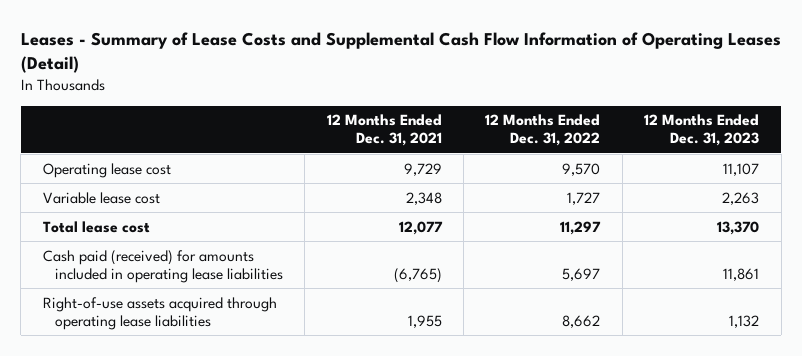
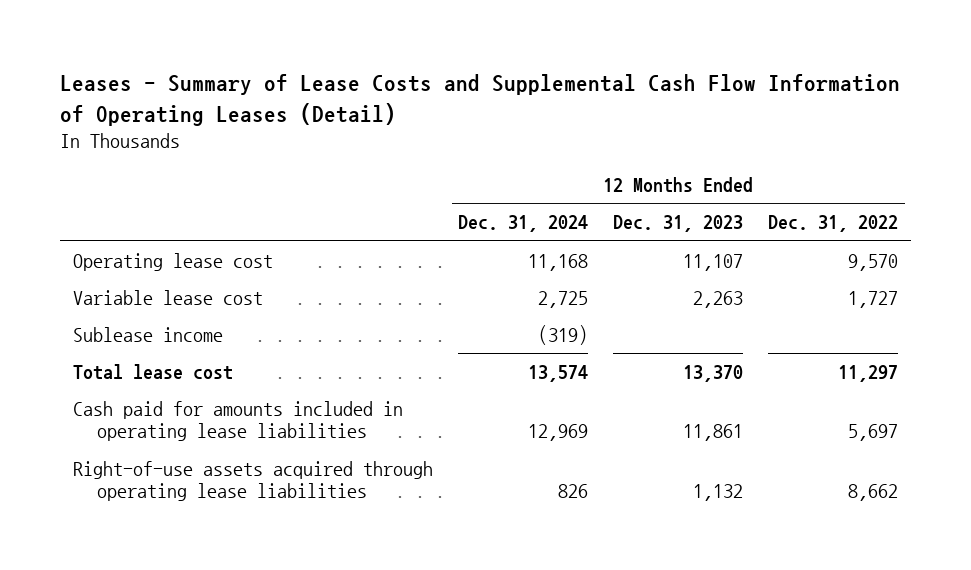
[326,114,442,147] 12 Months Ended Dec. 31, 2021 -> none
none -> [458,215,589,233] Dec. 31, 2024
none -> [72,326,223,342] Sublease income
[42,249,283,283] Cash paid (received) for amounts included in operating lease liabilities -> [72,400,403,442] Cash paid for amounts included in operating lease liabilities

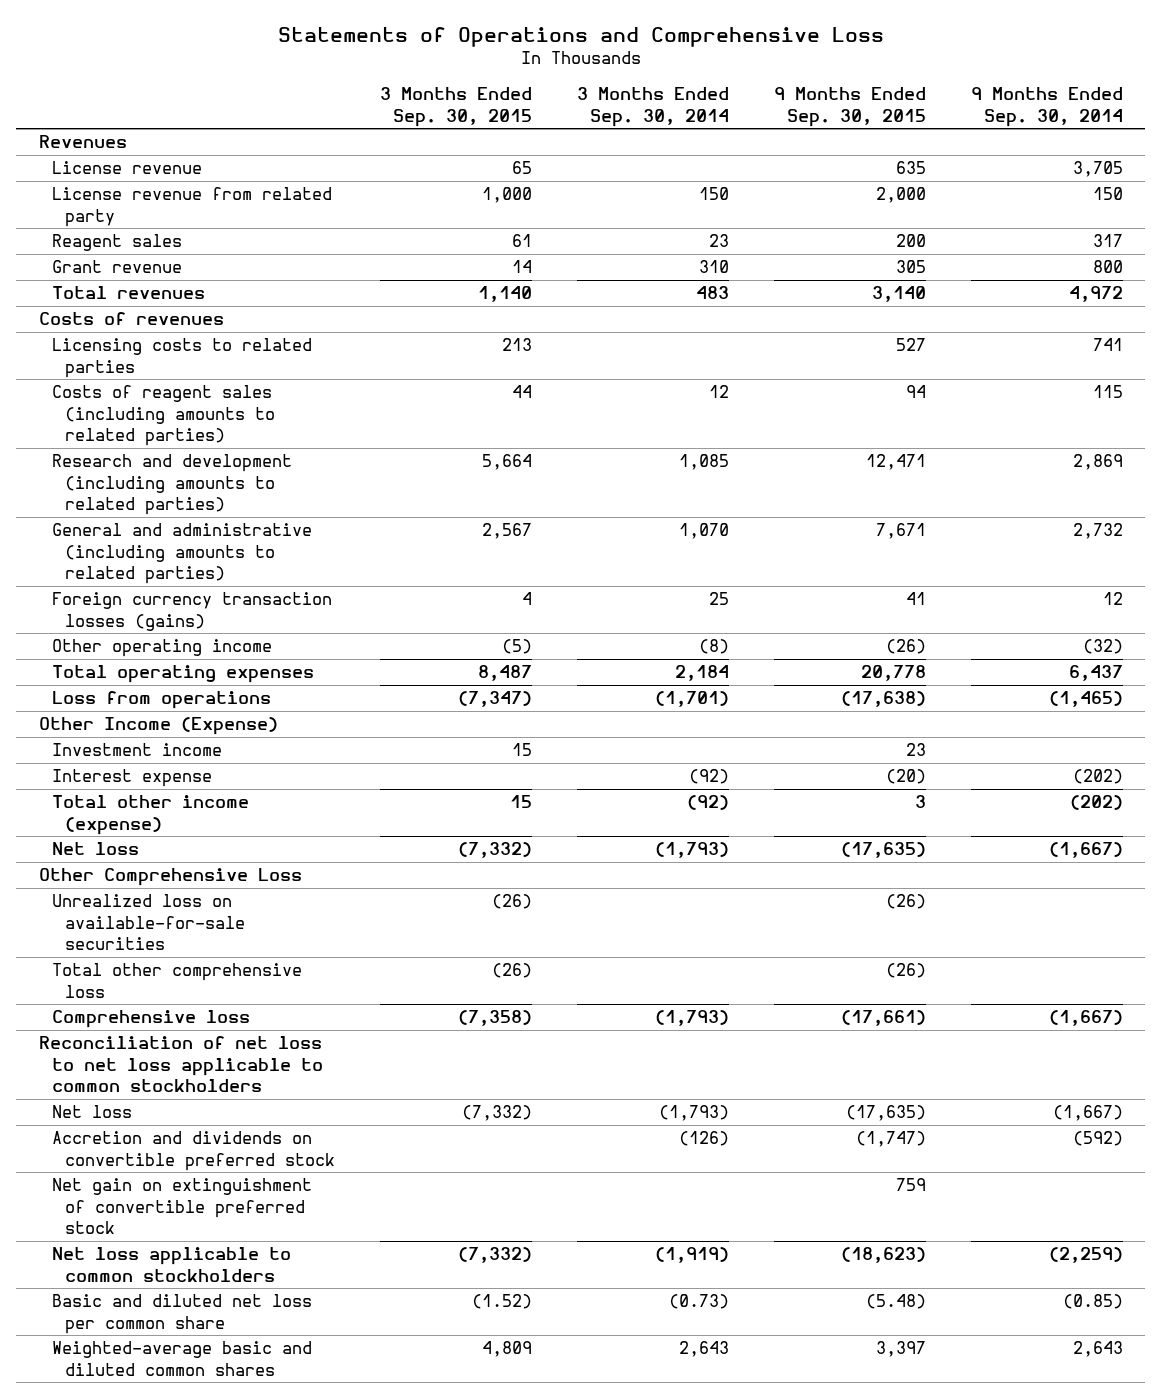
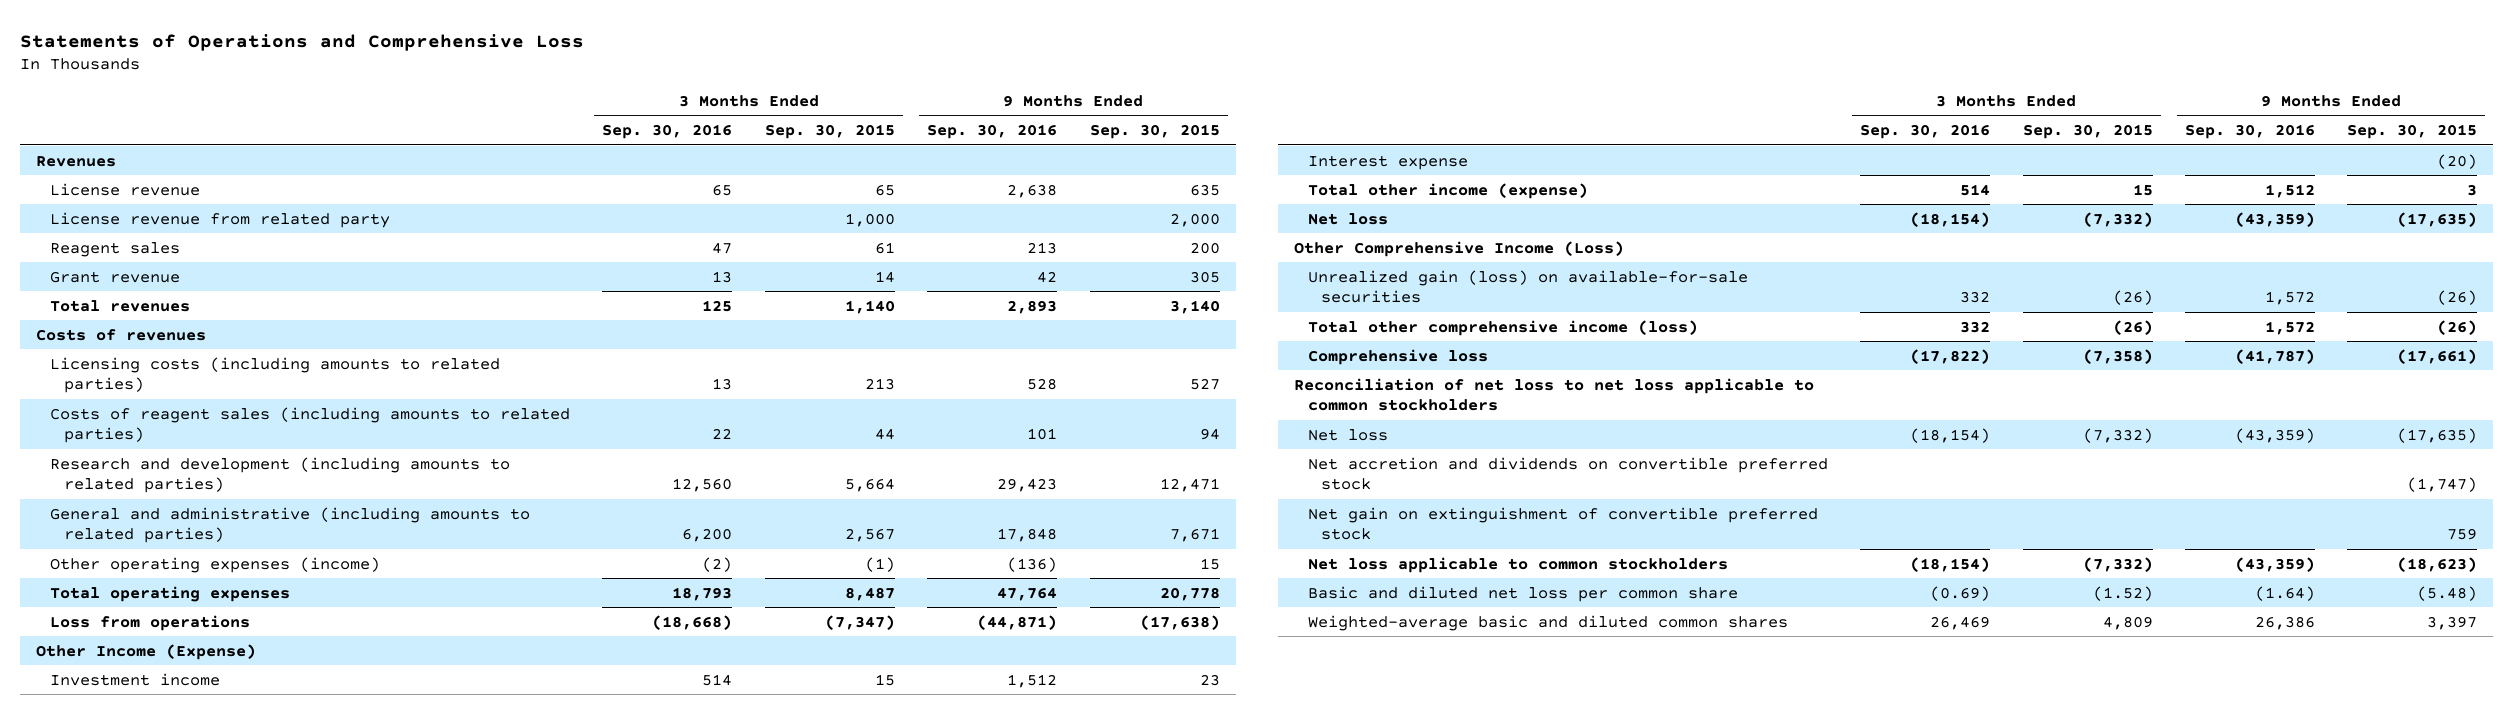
[577,87,730,127] 3 Months Ended Sep. 30, 2014 -> none
[970,87,1123,127] 9 Months Ended Sep. 30, 2014 -> none
none -> [602,124,733,140] Sep. 30, 2016
none -> [927,124,1058,140] Sep. 30, 2016
[52,338,313,378] Licensing costs to related parties -> [50,356,501,394] Licensing costs (including amounts to related parties)
[52,592,333,631] Foreign currency transaction losses (gains) -> none
[52,639,273,658] Other operating income -> [50,556,381,573] Other operating expenses (income)
[502,639,533,655] (5) -> [864,556,895,572] (1)
[885,639,926,655] (26) -> [1199,557,1220,570] 15
[38,868,302,887] Other Comprehensive Loss -> [1294,240,1625,257] Other Comprehensive Income (Loss)
[52,894,246,950] Unrealized loss on available-for-sale securities -> [1307,269,1748,304] Unrealized gain (loss) on available-for-sale securities
[52,963,303,998] Total other comprehensive loss -> [1307,319,1698,336] Total other comprehensive income (loss)
[52,1131,336,1171] Accretion and dividends on convertible preferred stock -> [1307,456,1828,491] Net accretion and dividends on convertible preferred stock

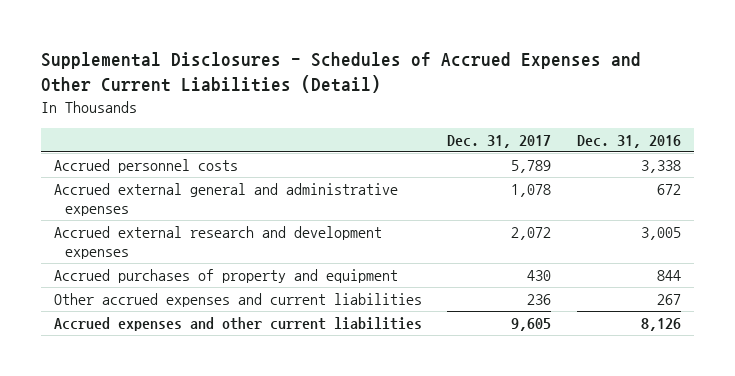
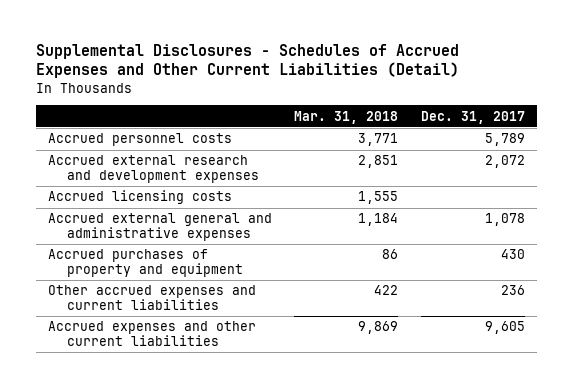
[577,134,682,148] Dec. 31, 2016 -> none
none -> [294,110,399,124] Mar. 31, 2018
none -> [47,190,232,205] Accrued licensing costs
[53,183,398,216] Accrued external general and administrative expenses -> [47,213,272,242] Accrued external general and administrative expenses

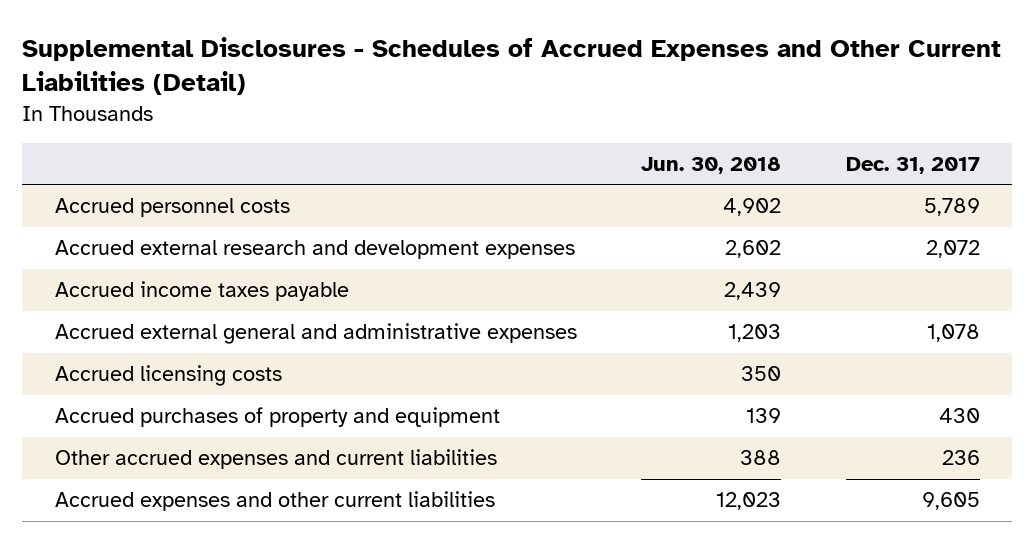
[294,110,399,124] Mar. 31, 2018 -> none
none -> [641,156,782,174] Jun. 30, 2018
none -> [54,281,349,302] Accrued income taxes payable
[47,190,232,205] Accrued licensing costs -> [54,365,282,387] Accrued licensing costs

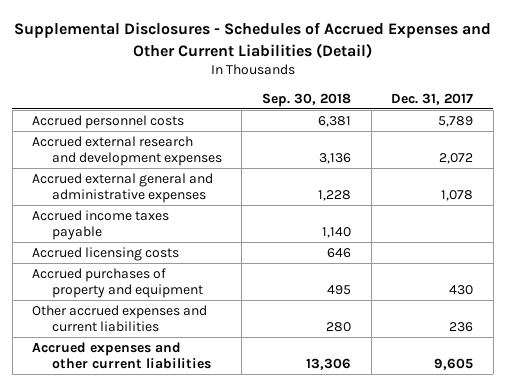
[641,156,782,174] Jun. 30, 2018 -> none
none -> [261,93,351,108] Sep. 30, 2018
[54,281,349,302] Accrued income taxes payable -> [32,209,170,240] Accrued income taxes payable

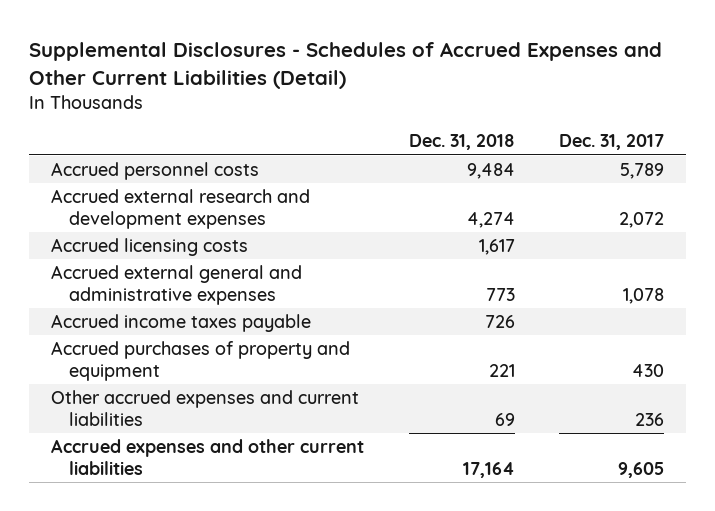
[261,93,351,108] Sep. 30, 2018 -> none
none -> [408,134,515,151] Dec. 31, 2018
[32,246,180,261] Accrued licensing costs -> [51,237,249,256] Accrued licensing costs

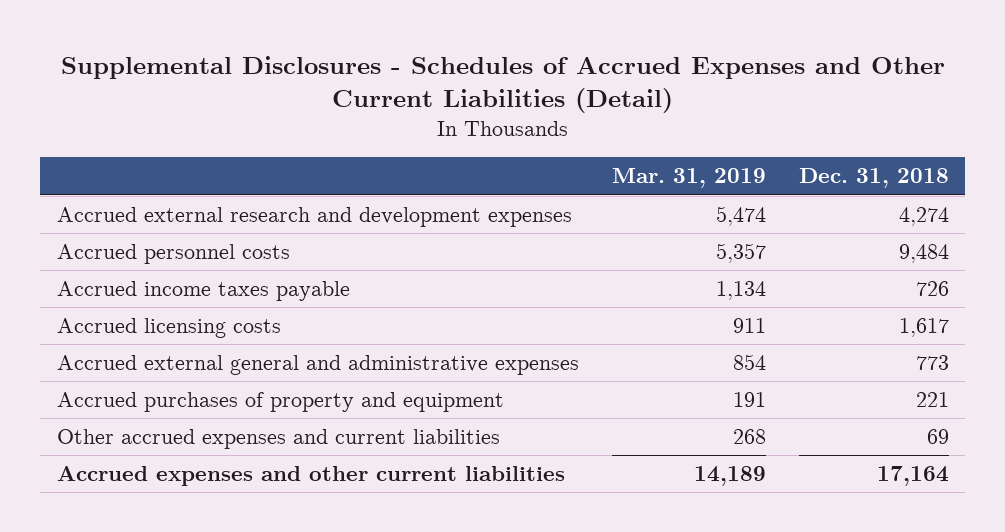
[558,134,664,151] Dec. 31, 2017 -> none
none -> [611,168,766,189] Mar. 31, 2019
[51,161,260,180] Accrued personnel costs -> [56,244,290,265] Accrued personnel costs
[51,313,312,332] Accrued income taxes payable -> [56,281,350,302] Accrued income taxes payable

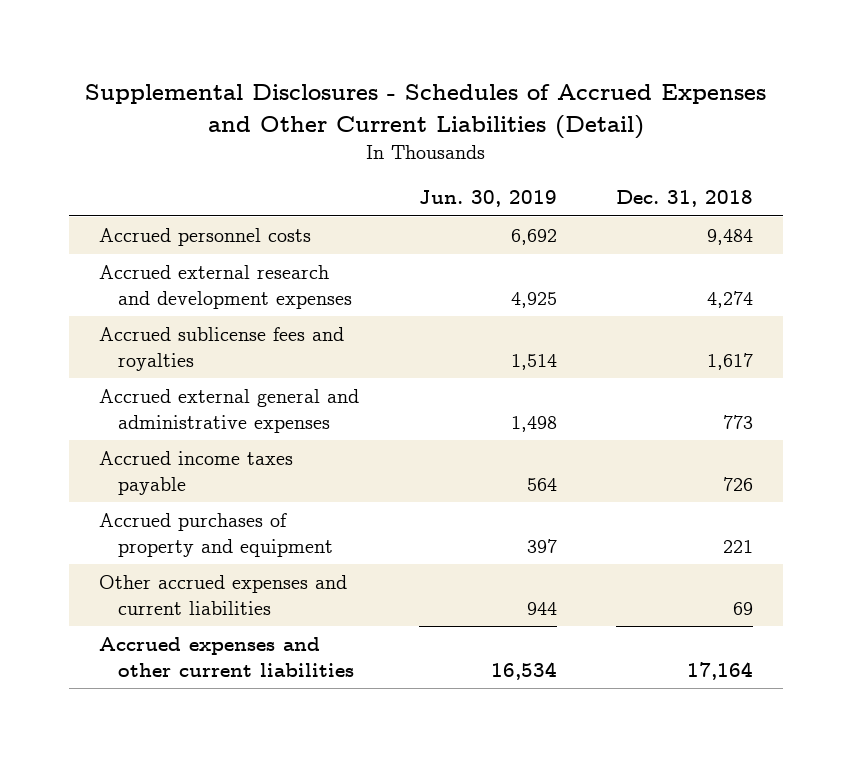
[611,168,766,189] Mar. 31, 2019 -> none
none -> [418,190,557,208] Jun. 30, 2019
[56,207,572,228] Accrued external research and development expenses -> [98,265,352,309] Accrued external research and development expenses
[56,318,281,339] Accrued licensing costs -> [98,327,344,371] Accrued sublicense fees and royalties
[56,281,350,302] Accrued income taxes payable -> [98,451,293,495] Accrued income taxes payable

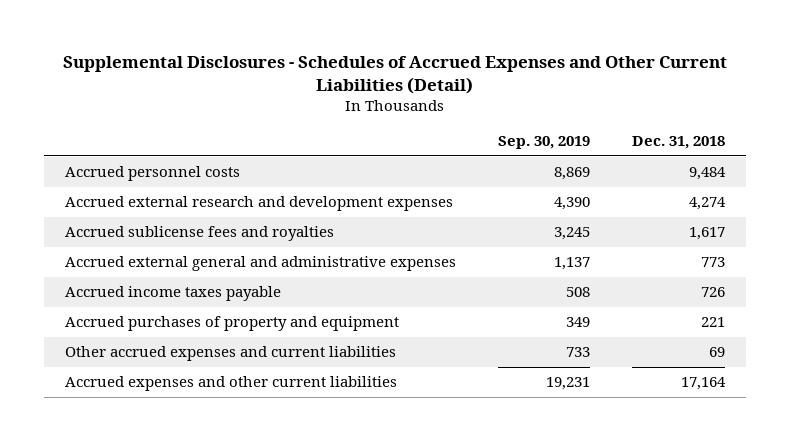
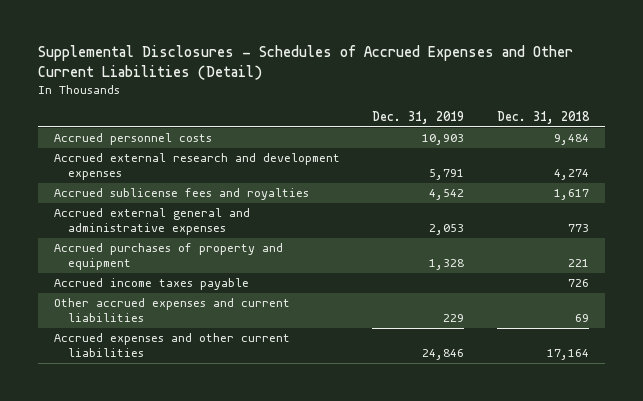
[498,136,591,150] Sep. 30, 2019 -> none
none -> [372,111,465,125] Dec. 31, 2019
[65,286,282,302] Accrued income taxes payable -> [54,278,250,291] Accrued income taxes payable

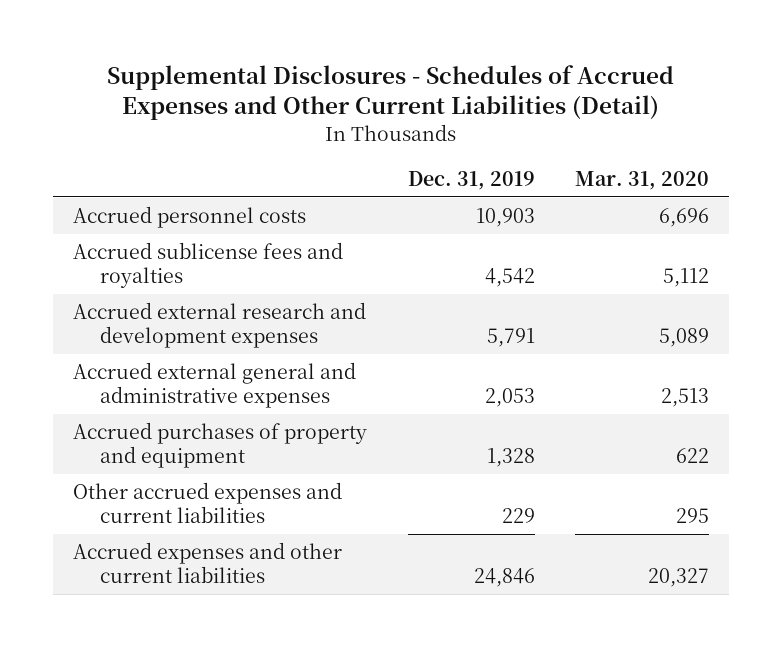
[496,111,590,125] Dec. 31, 2018 -> none
none -> [574,170,709,190] Mar. 31, 2020
[54,153,341,181] Accrued external research and development expenses -> [73,302,367,349] Accrued external research and development expenses
[54,278,250,291] Accrued income taxes payable -> none

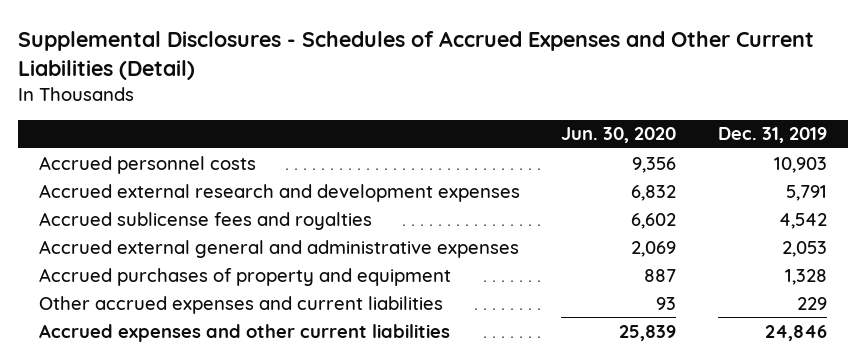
[574,170,709,190] Mar. 31, 2020 -> none
none -> [561,127,677,144] Jun. 30, 2020
[73,242,344,289] Accrued sublicense fees and royalties -> [38,211,372,230] Accrued sublicense fees and royalties

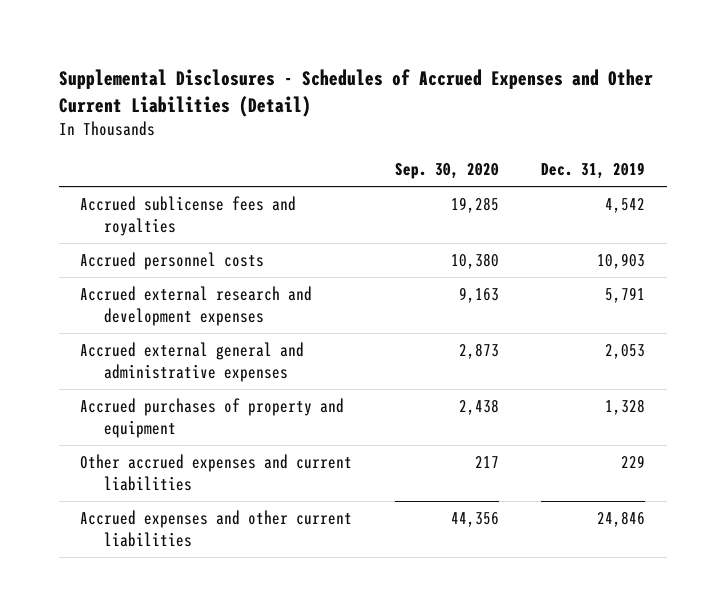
[561,127,677,144] Jun. 30, 2020 -> none
none -> [394,163,499,180] Sep. 30, 2020
[38,211,372,230] Accrued sublicense fees and royalties -> [80,196,297,237] Accrued sublicense fees and royalties

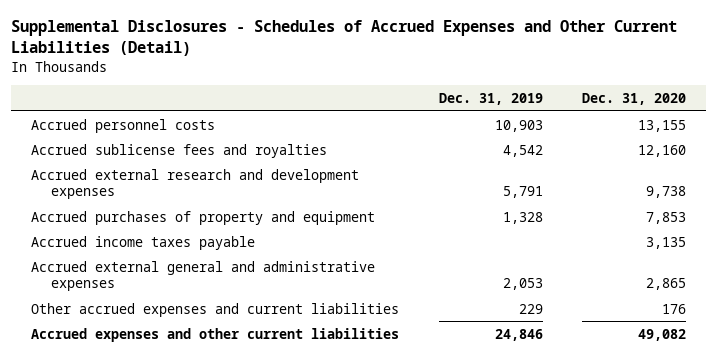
[394,163,499,180] Sep. 30, 2020 -> none
none -> [582,92,687,105] Dec. 31, 2020
[80,196,297,237] Accrued sublicense fees and royalties -> [30,143,327,158] Accrued sublicense fees and royalties
none -> [30,235,255,250] Accrued income taxes payable
[80,342,305,383] Accrued external general and administrative expenses -> [30,260,375,292] Accrued external general and administrative expenses

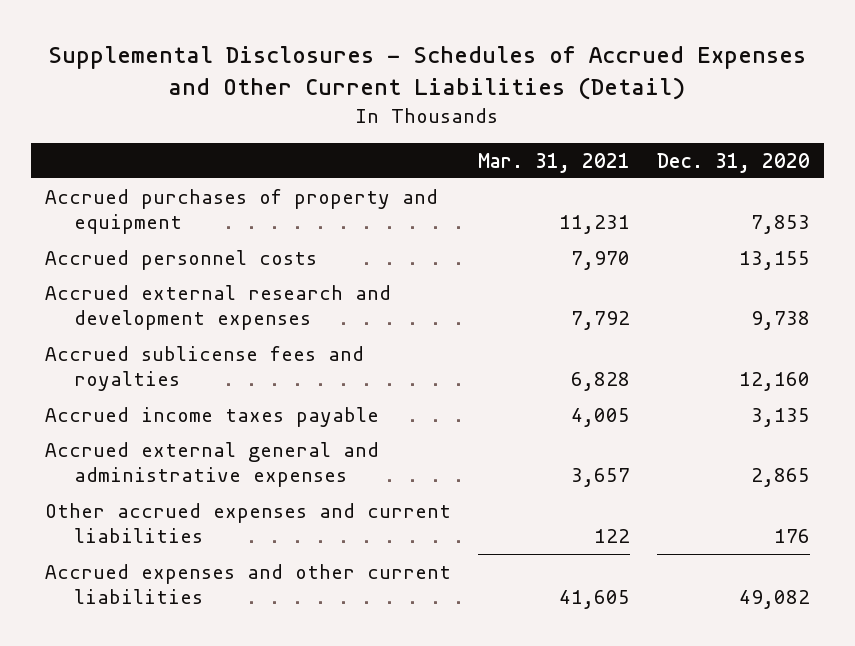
[438,92,543,105] Dec. 31, 2019 -> none
none -> [477,152,630,173] Mar. 31, 2021
[30,210,375,225] Accrued purchases of property and equipment -> [44,188,438,235] Accrued purchases of property and equipment
[30,143,327,158] Accrued sublicense fees and royalties -> [44,345,364,392] Accrued sublicense fees and royalties

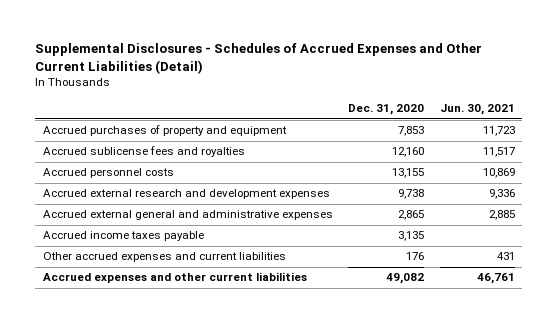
[477,152,630,173] Mar. 31, 2021 -> none
none -> [439,104,515,116] Jun. 30, 2021
[44,345,364,392] Accrued sublicense fees and royalties -> [43,146,246,158] Accrued sublicense fees and royalties
[44,406,379,427] Accrued income taxes payable -> [43,231,205,242] Accrued income taxes payable

